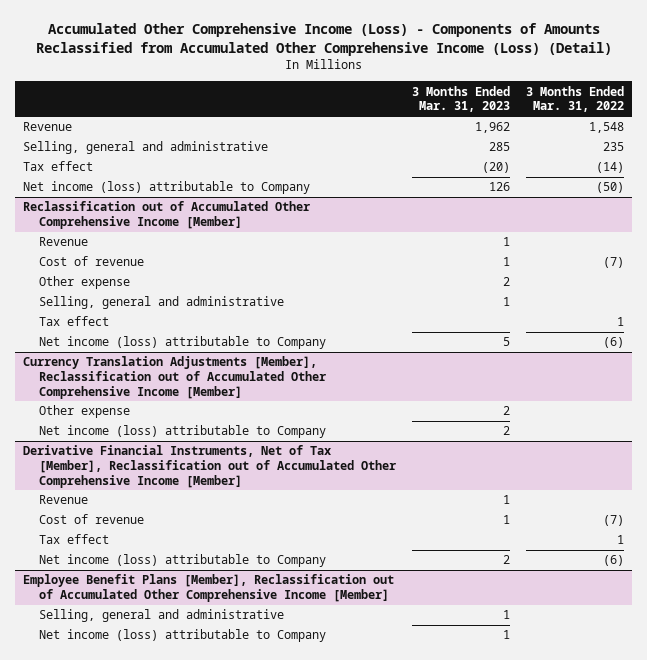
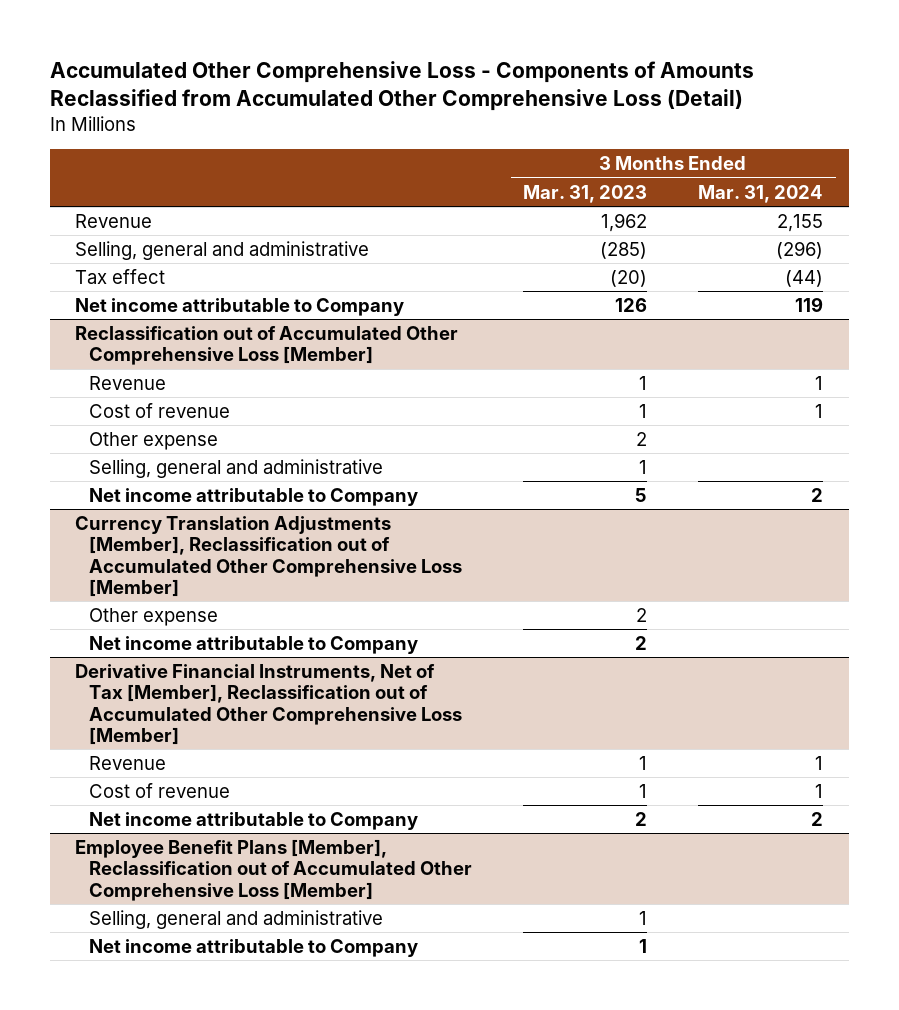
[35,22,612,56] Accumulated Other Comprehensive Income (Loss) - Components of Amounts Reclassified from Accumulated Other Comprehensive Income (Loss) (Detail) -> [49,61,754,112] Accumulated Other Comprehensive Loss - Components of Amounts Reclassified from Accumulated Other Comprehensive Loss (Detail)
[526,85,625,113] 3 Months Ended Mar. 31, 2022 -> none
none -> [698,184,824,203] Mar. 31, 2024
[489,142,511,152] 285 -> [600,241,648,259] (285)
[23,181,311,195] Net income (loss) attributable to Company -> [75,297,405,316] Net income attributable to Company
[23,201,311,230] Reclassification out of Accumulated Other Comprehensive Income [Member] -> [75,325,459,366] Reclassification out of Accumulated Other Comprehensive Loss [Member]
[38,316,109,327] Tax effect -> none
[38,336,326,350] Net income (loss) attributable to Company -> [89,487,419,506] Net income attributable to Company
[23,356,326,399] Currency Translation Adjustments [Member], Reclassification out of Accumulated Other Comprehensive Income [Member] -> [75,515,463,597] Currency Translation Adjustments [Member], Reclassification out of Accumulated Other Comprehensive Loss [Member]
[38,425,326,439] Net income (loss) attributable to Company -> [89,635,419,654] Net income attributable to Company
[23,445,396,488] Derivative Financial Instruments, Net of Tax [Member], Reclassification out of Accumulated Other Comprehensive Income [Member] -> [75,663,463,745] Derivative Financial Instruments, Net of Tax [Member], Reclassification out of Accumulated Other Comprehensive Loss [Member]
[38,534,109,545] Tax effect -> none
[38,554,326,568] Net income (loss) attributable to Company -> [89,811,419,830] Net income attributable to Company
[23,574,395,603] Employee Benefit Plans [Member], Reclassification out of Accumulated Other Comprehensive Income [Member] -> [75,838,473,901] Employee Benefit Plans [Member], Reclassification out of Accumulated Other Comprehensive Loss [Member]
[38,629,326,643] Net income (loss) attributable to Company -> [89,938,419,957] Net income attributable to Company

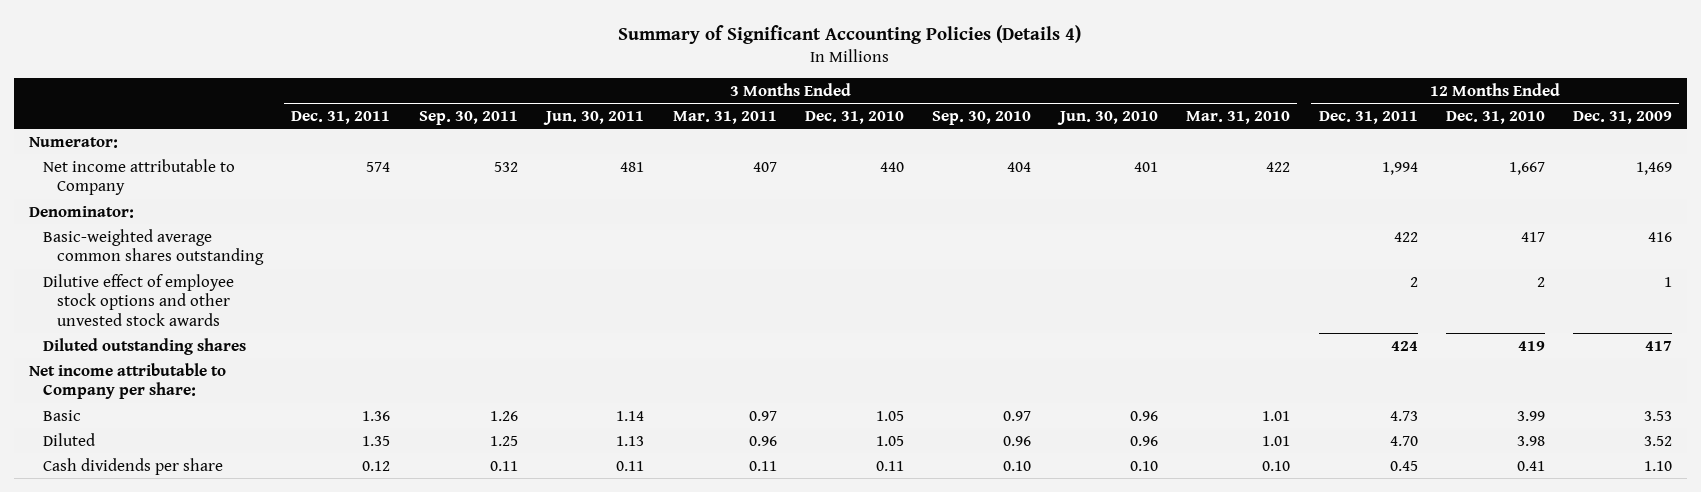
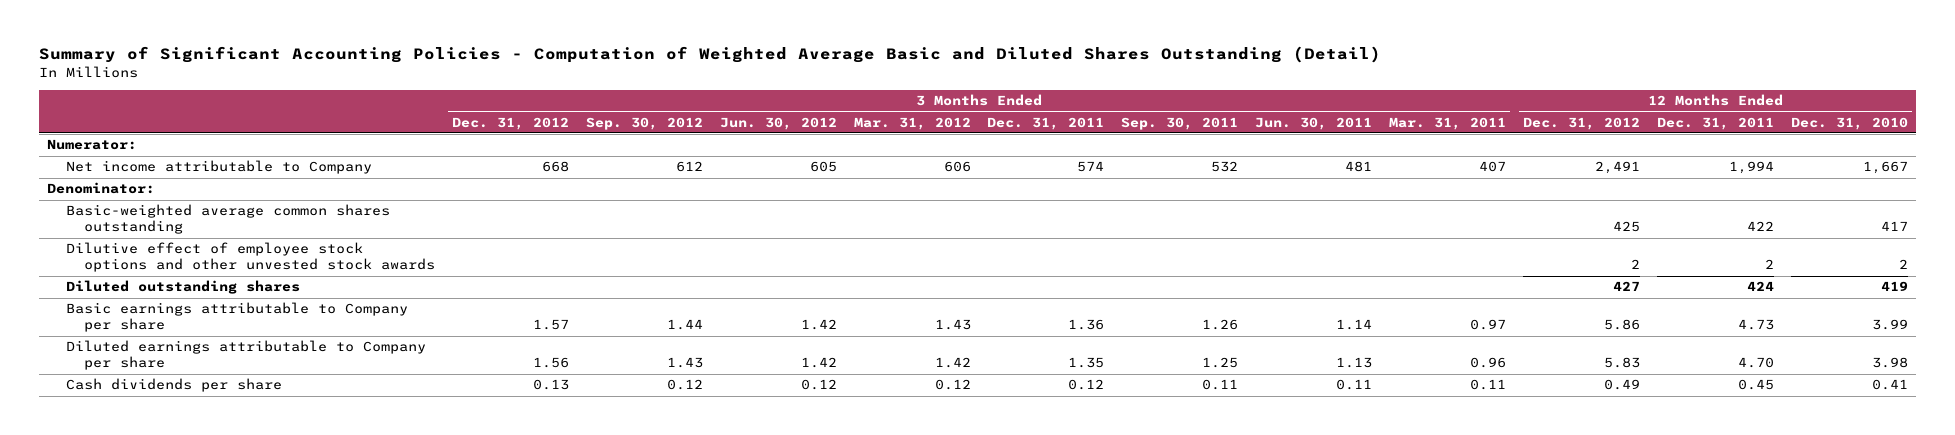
[618,24,1082,44] Summary of Significant Accounting Policies (Details 4) -> [38,46,1381,64] Summary of Significant Accounting Policies - Computation of Weighted Average Basic and Diluted Shares Outstanding (Detail)
[804,110,904,124] Dec. 31, 2010 -> none
[932,110,1032,125] Sep. 30, 2010 -> none
[1056,110,1158,125] Jun. 30, 2010 -> none
[1186,110,1291,124] Mar. 31, 2010 -> none
[1573,110,1673,124] Dec. 31, 2009 -> none
none -> [451,116,569,130] Dec. 31, 2012
none -> [585,116,703,130] Sep. 30, 2012
none -> [719,116,837,130] Jun. 30, 2012
none -> [853,116,971,130] Mar. 31, 2012
none -> [1523,116,1641,130] Dec. 31, 2012
[28,362,226,400] Net income attributable to Company per share: -> none
[42,409,81,421] Basic -> [65,302,408,333] Basic earnings attributable to Company per share
[42,432,95,446] Diluted -> [65,340,426,371] Diluted earnings attributable to Company per share

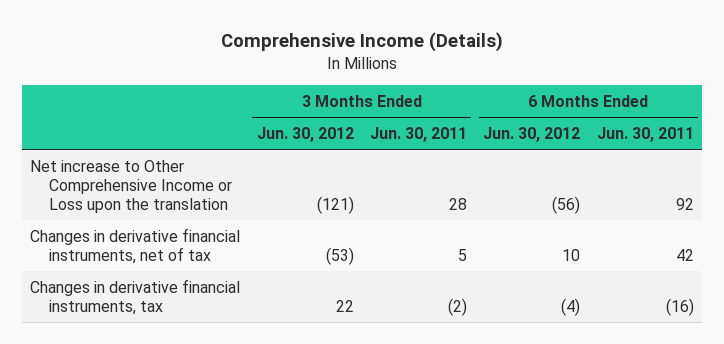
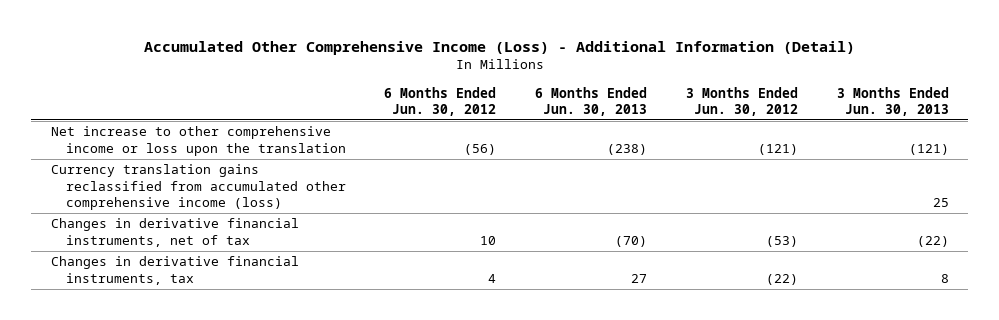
[220,32,503,53] Comprehensive Income (Details) -> [143,40,855,55] Accumulated Other Comprehensive Income (Loss) - Additional Information (Detail)
[369,127,467,143] Jun. 30, 2011 -> none
[596,127,694,143] Jun. 30, 2011 -> none
none -> [535,86,648,116] 6 Months Ended Jun. 30, 2013
none -> [836,86,949,116] 3 Months Ended Jun. 30, 2013
[30,159,232,214] Net increase to Other Comprehensive Income or Loss upon the translation -> [50,126,346,156] Net increase to other comprehensive income or loss upon the translation
none -> [50,164,346,210] Currency translation gains reclassified from accumulated other comprehensive income (loss)
[335,299,354,312] 22 -> [765,273,798,285] (22)
[561,297,581,316] (4) -> [488,273,497,283] 4

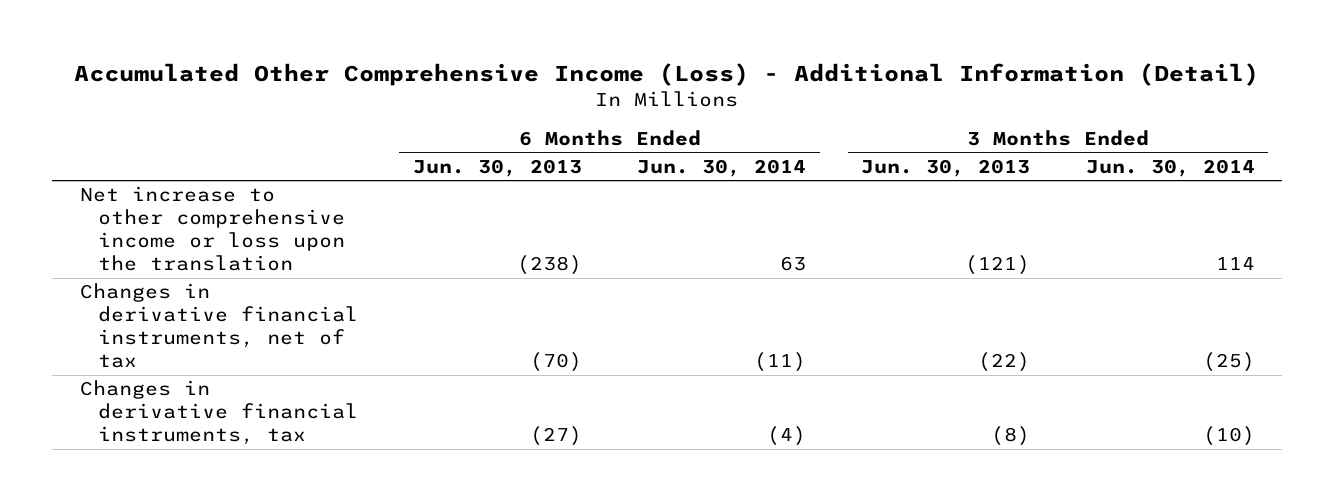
[384,86,497,116] 6 Months Ended Jun. 30, 2012 -> none
[685,86,798,116] 3 Months Ended Jun. 30, 2012 -> none
none -> [637,158,807,177] Jun. 30, 2014
none -> [1085,158,1255,177] Jun. 30, 2014
[50,164,346,210] Currency translation gains reclassified from accumulated other comprehensive income (loss) -> none
[631,273,648,283] 27 -> [529,426,582,447] (27)
[940,273,949,283] 8 -> [991,426,1031,447] (8)

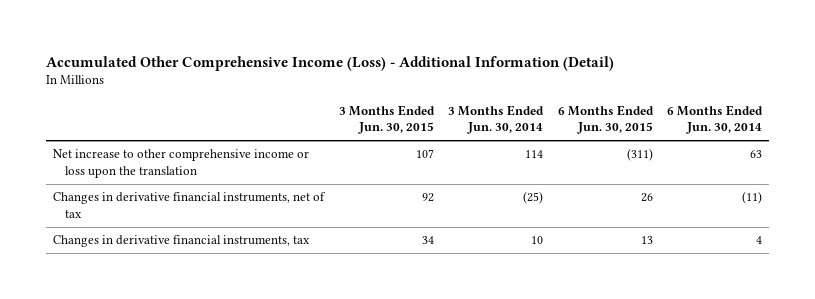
[412,158,582,177] Jun. 30, 2013 -> none
[861,158,1031,177] Jun. 30, 2013 -> none
none -> [338,104,435,135] 3 Months Ended Jun. 30, 2015
none -> [557,104,654,135] 6 Months Ended Jun. 30, 2015
[767,426,807,447] (4) -> [756,236,763,245] 4
[1202,426,1255,447] (10) -> [531,236,544,245] 10

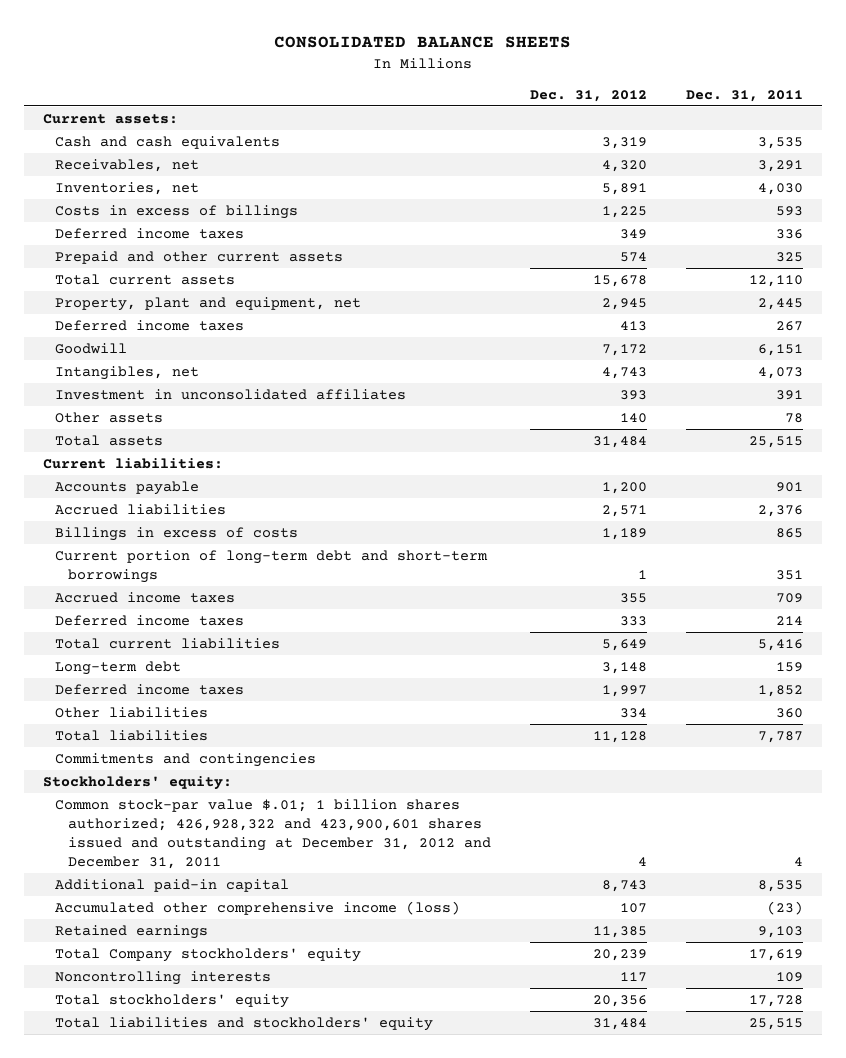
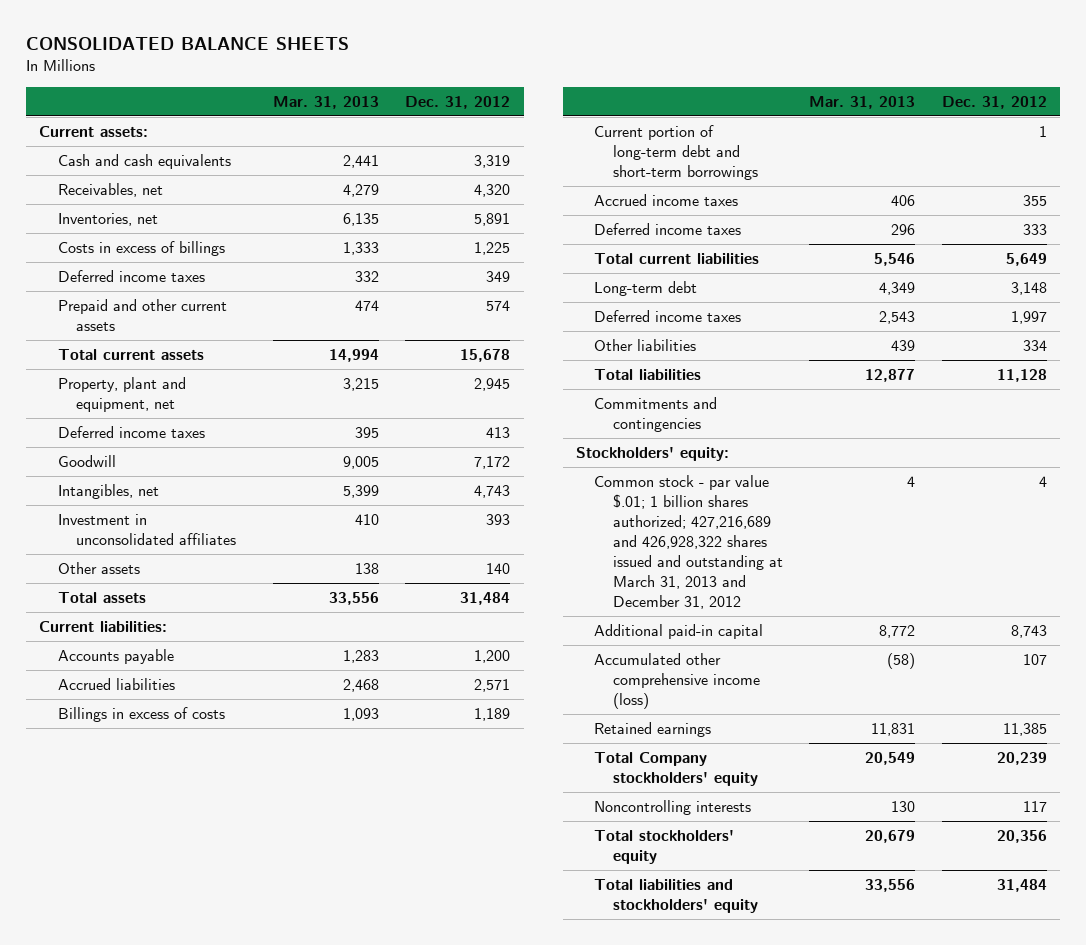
[685,89,803,102] Dec. 31, 2011 -> none
none -> [272,95,379,109] Mar. 31, 2013
[55,798,491,869] Common stock-par value $.01; 1 billion shares authorized; 426,928,322 and 423,900,601 shares issued and outstanding at December 31, 2012 and December 31, 2011 -> [594,474,783,609] Common stock - par value $.01; 1 billion shares authorized; 427,216,689 and 426,928,322 shares issued and outstanding at March 31, 2013 and December 31, 2012

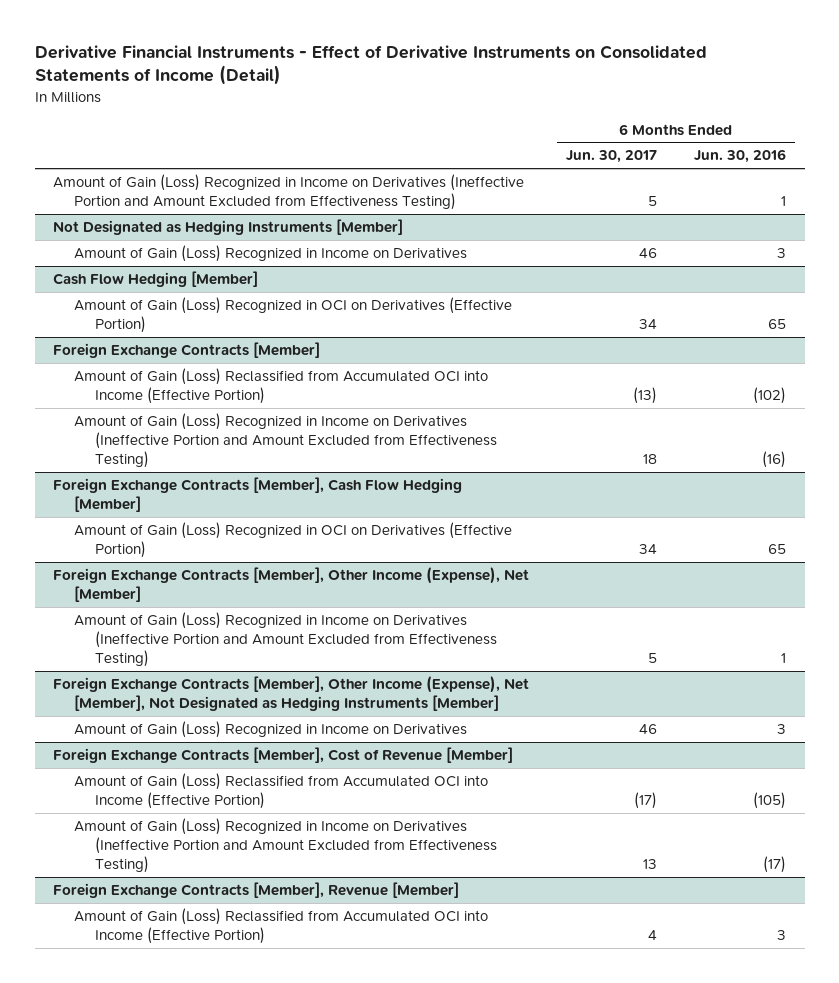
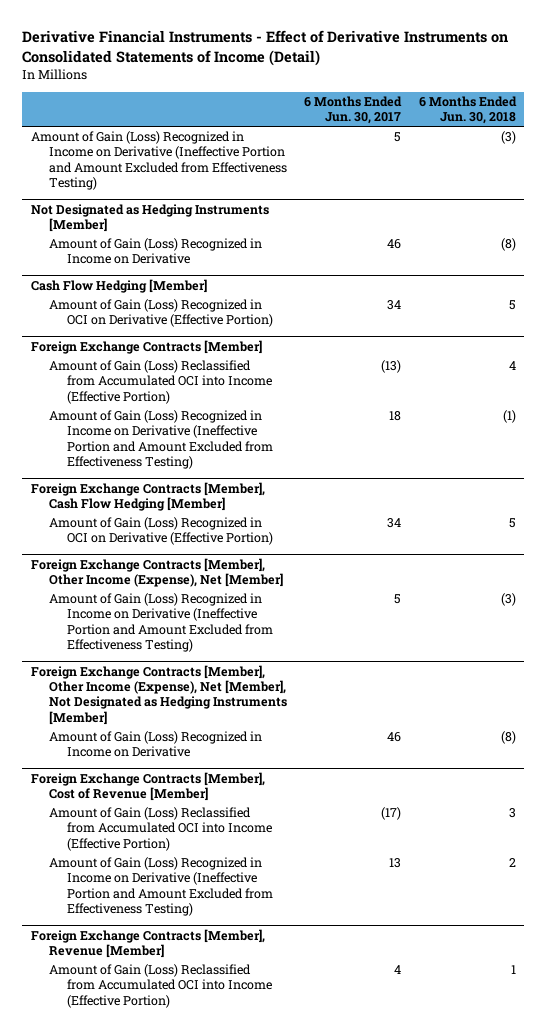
[694,149,787,164] Jun. 30, 2016 -> none
none -> [418,96,517,125] 6 Months Ended Jun. 30, 2018
[53,174,525,211] Amount of Gain (Loss) Recognized in Income on Derivatives (Ineffective Portion and Amount Excluded from Effectiveness Testing) -> [31,131,288,191] Amount of Gain (Loss) Recognized in Income on Derivative (Ineffective Portion and Amount Excluded from Effectiveness Testing)
[74,245,468,263] Amount of Gain (Loss) Recognized in Income on Derivatives -> [49,238,263,265] Amount of Gain (Loss) Recognized in Income on Derivative
[74,297,513,334] Amount of Gain (Loss) Recognized in OCI on Derivatives (Effective Portion) -> [49,299,274,328] Amount of Gain (Loss) Recognized in OCI on Derivative (Effective Portion)
[74,413,498,469] Amount of Gain (Loss) Recognized in Income on Derivatives (Ineffective Portion and Amount Excluded from Effectiveness Testing) -> [49,410,274,470] Amount of Gain (Loss) Recognized in Income on Derivative (Ineffective Portion and Amount Excluded from Effectiveness Testing)
[74,522,513,559] Amount of Gain (Loss) Recognized in OCI on Derivatives (Effective Portion) -> [49,517,274,546] Amount of Gain (Loss) Recognized in OCI on Derivative (Effective Portion)
[74,612,498,668] Amount of Gain (Loss) Recognized in Income on Derivatives (Ineffective Portion and Amount Excluded from Effectiveness Testing) -> [49,593,274,653] Amount of Gain (Loss) Recognized in Income on Derivative (Ineffective Portion and Amount Excluded from Effectiveness Testing)
[74,721,468,739] Amount of Gain (Loss) Recognized in Income on Derivatives -> [49,731,263,758] Amount of Gain (Loss) Recognized in Income on Derivative
[74,818,498,874] Amount of Gain (Loss) Recognized in Income on Derivatives (Ineffective Portion and Amount Excluded from Effectiveness Testing) -> [49,857,274,917] Amount of Gain (Loss) Recognized in Income on Derivative (Ineffective Portion and Amount Excluded from Effectiveness Testing)

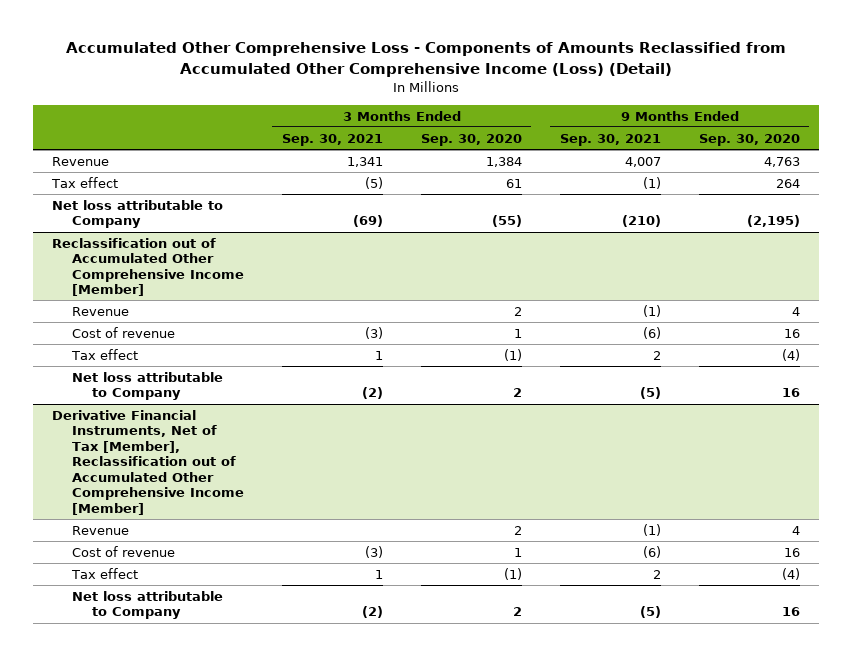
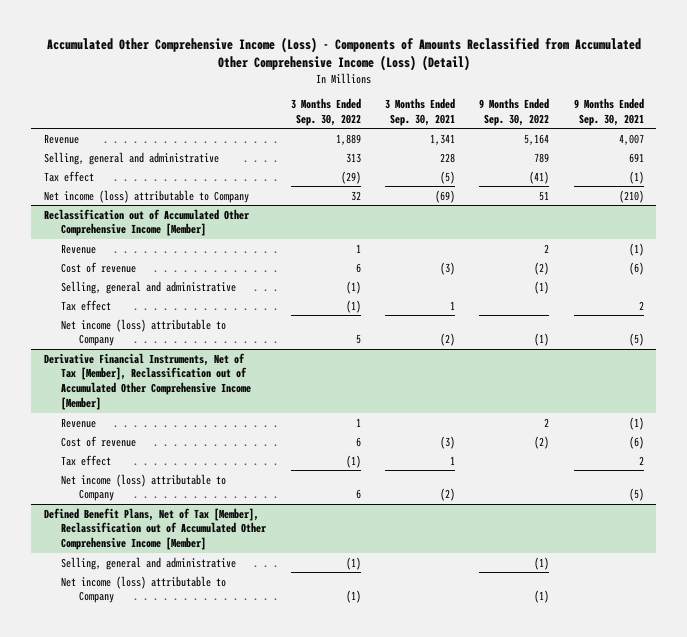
[65,42,786,77] Accumulated Other Comprehensive Loss - Components of Amounts Reclassified from Accumulated Other Comprehensive Income (Loss) (Detail) -> [46,37,641,72] Accumulated Other Comprehensive Income (Loss) - Components of Amounts Reclassified from Accumulated Other Comprehensive Income (Loss) (Detail)
[420,133,522,146] Sep. 30, 2020 -> none
[698,133,800,146] Sep. 30, 2020 -> none
none -> [290,98,361,126] 3 Months Ended Sep. 30, 2022
none -> [479,98,550,126] 9 Months Ended Sep. 30, 2022
none -> [43,151,219,165] Selling, general and administrative
[51,199,223,229] Net loss attributable to Company -> [43,189,249,203] Net income (loss) attributable to Company
none -> [61,280,237,294] Selling, general and administrative
[71,371,223,401] Net loss attributable to Company -> [61,318,227,347] Net income (loss) attributable to Company
[71,590,223,620] Net loss attributable to Company -> [61,473,227,502] Net income (loss) attributable to Company
none -> [43,507,268,551] Defined Benefit Plans, Net of Tax [Member], Reclassification out of Accumulated Other Comprehensive Income [Member]
none -> [61,556,237,570] Selling, general and administrative
none -> [61,575,227,604] Net income (loss) attributable to Company

